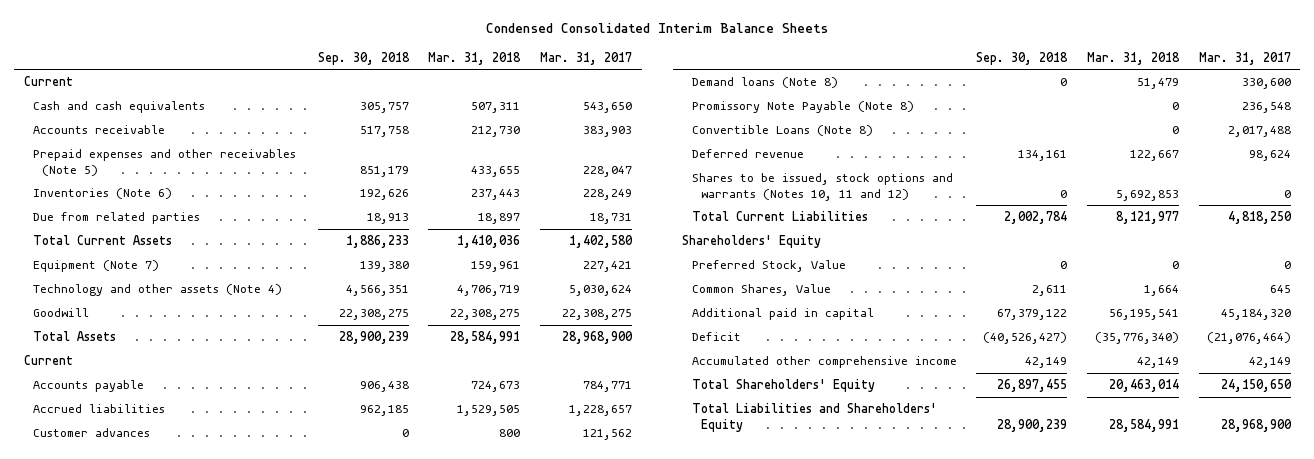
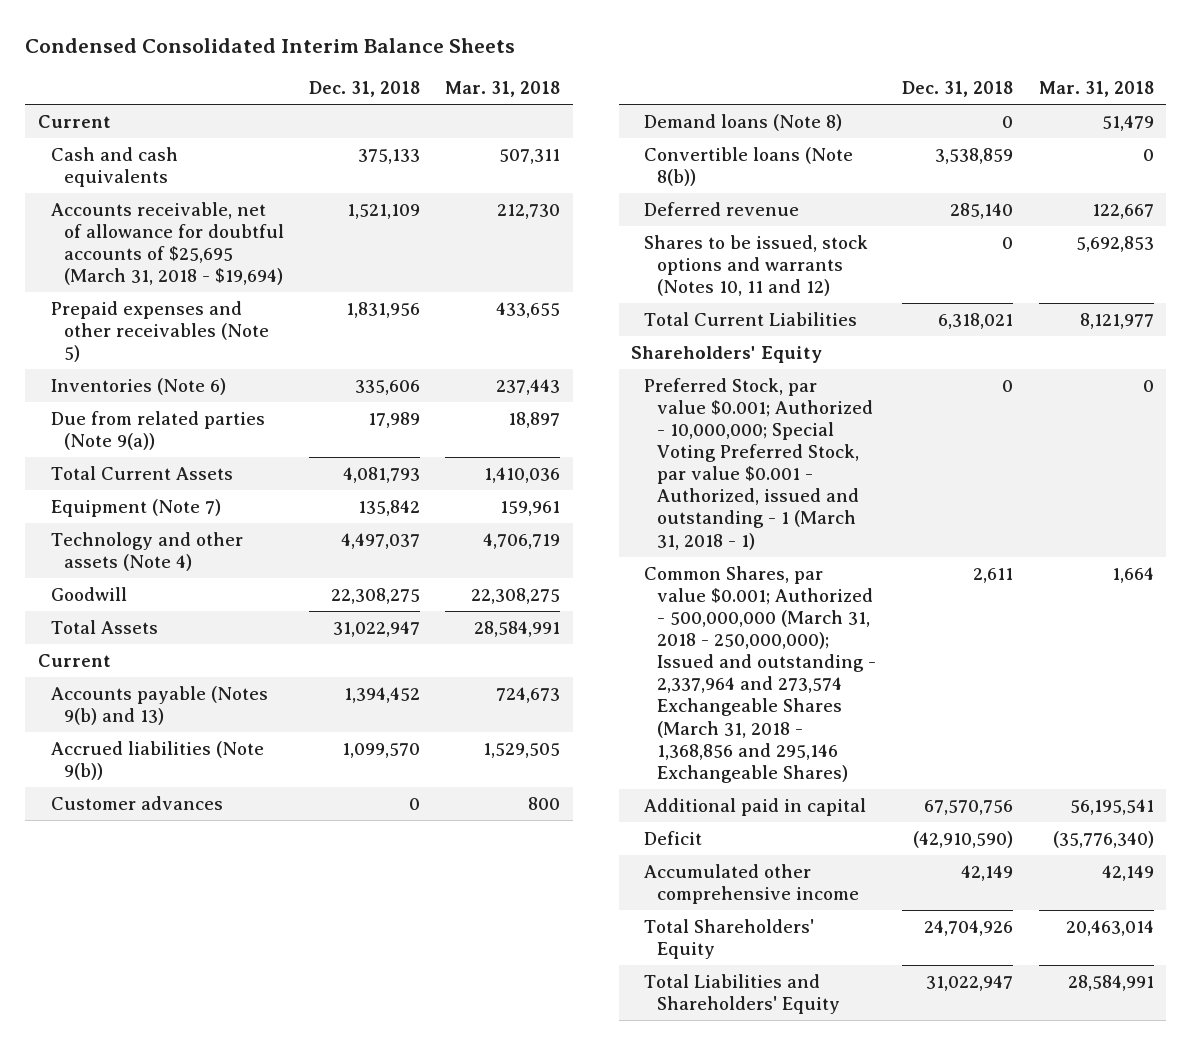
[317,51,410,65] Sep. 30, 2018 -> none
[539,51,632,65] Mar. 31, 2017 -> none
none -> [308,81,420,98] Dec. 31, 2018
[32,125,165,135] Accounts receivable -> [50,201,284,286] Accounts receivable, net of allowance for doubtful accounts of $25,695 (March 31, 2018 - $19,694)
[32,212,200,225] Due from related parties -> [50,410,265,450] Due from related parties (Note 9(a))
[32,380,144,393] Accounts payable -> [50,685,268,725] Accounts payable (Notes 9(b) and 13)
[32,404,165,414] Accrued liabilities -> [50,740,264,780] Accrued liabilities (Note 9(b))
[691,101,914,114] Promissory Note Payable (Note 8) -> none
[691,125,873,137] Convertible Loans (Note 8) -> [644,146,854,186] Convertible loans (Note 8(b))
[691,260,846,273] Preferred Stock, Value -> [644,377,874,550] Preferred Stock, par value $0.001; Authorized - 10,000,000; Special Voting Preferred Stock, par value $0.001 - Authorized, issued and outstanding - 1 (March 31, 2018 - 1)
[691,284,831,297] Common Shares, Value -> [644,565,877,783] Common Shares, par value $0.001; Authorized - 500,000,000 (March 31, 2018 - 250,000,000); Issued and outstanding - 2,337,964 and 273,574 Exchangeable Shares (March 31, 2018 - 1,368,856 and 295,146 Exchangeable Shares)

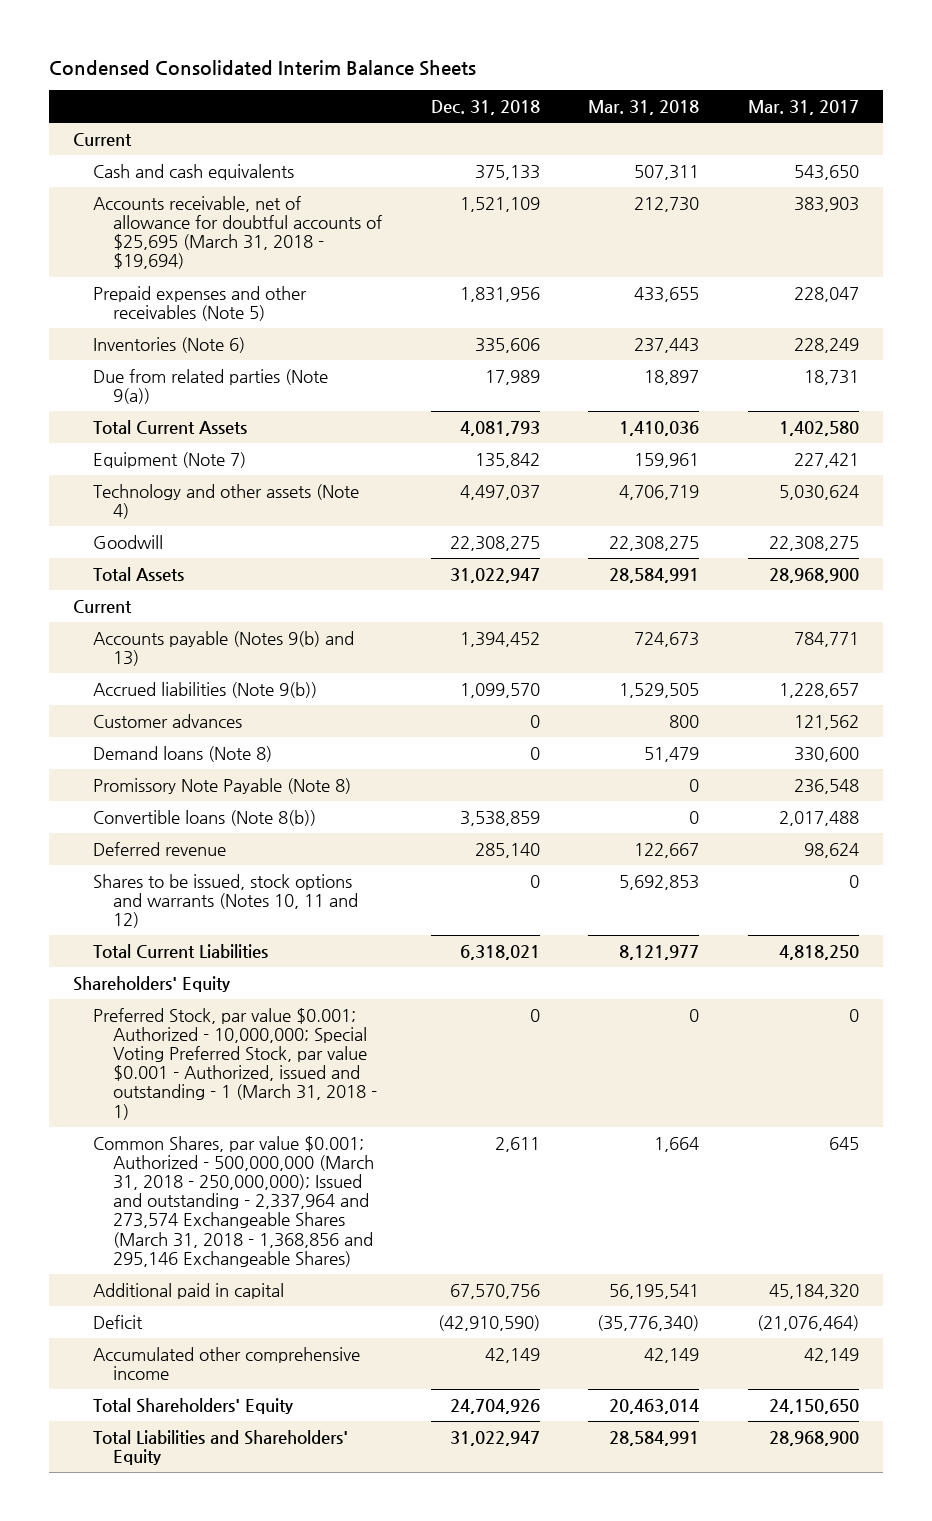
none -> [748,99,860,115] Mar. 31, 2017
none -> [92,777,351,794] Promissory Note Payable (Note 8)

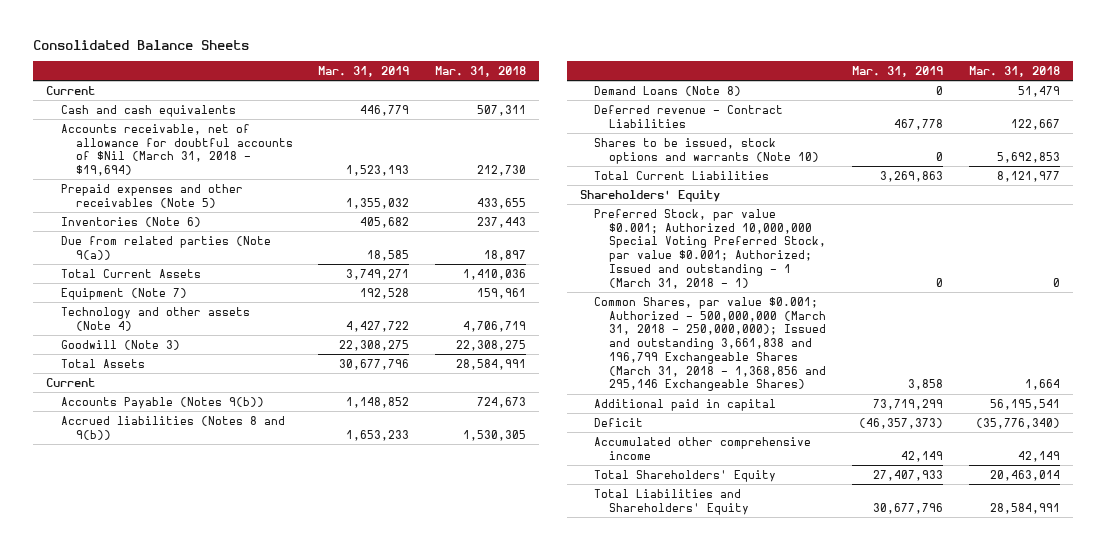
[48,59,476,76] Condensed Consolidated Interim Balance Sheets -> [32,40,249,51] Consolidated Balance Sheets
[430,99,540,115] Dec. 31, 2018 -> none
[748,99,860,115] Mar. 31, 2017 -> none
none -> [318,65,410,77] Mar. 31, 2019
[92,195,382,270] Accounts receivable, net of allowance for doubtful accounts of $25,695 (March 31, 2018 - $19,694) -> [60,123,293,177] Accounts receivable, net of allowance for doubtful accounts of $Nil (March 31, 2018 - $19,694)
[92,534,163,549] Goodwill -> [60,339,180,350] Goodwill (Note 3)
[92,713,242,728] Customer advances -> none
[92,777,351,794] Promissory Note Payable (Note 8) -> none
[92,809,316,826] Convertible loans (Note 8(b)) -> none
[92,630,354,666] Accounts payable (Notes 9(b) and 13) -> [60,396,264,409] Accounts Payable (Notes 9(b))
[92,681,317,698] Accrued liabilities (Note 9(b)) -> [60,415,285,440] Accrued liabilities (Notes 8 and 9(b))
[619,682,700,698] 1,529,505 -> [463,429,527,441] 1,530,305
[92,745,272,762] Demand loans (Note 8) -> [594,85,742,96] Demand Loans (Note 8)
[92,841,226,856] Deferred revenue -> [594,104,784,128] Deferred revenue - Contract Liabilities
[92,873,358,929] Shares to be issued, stock options and warrants (Notes 10, 11 and 12) -> [594,137,820,164] Shares to be issued, stock options and warrants (Note 10)
[92,1007,377,1120] Preferred Stock, par value $0.001; Authorized - 10,000,000; Special Voting Preferred Stock, par value $0.001 - Authorized, issued and outstanding - 1 (March 31, 2018 - 1) -> [594,208,827,289] Preferred Stock, par value $0.001; Authorized 10,000,000 Special Voting Preferred Stock, par value $0.001; Authorized; Issued and outstanding - 1 (March 31, 2018 - 1)
[92,1135,374,1267] Common Shares, par value $0.001; Authorized - 500,000,000 (March 31, 2018 - 250,000,000); Issued and outstanding - 2,337,964 and 273,574 Exchangeable Shares (March 31, 2018 - 1,368,856 and 295,146 Exchangeable Shares) -> [594,296,827,392] Common Shares, par value $0.001; Authorized - 500,000,000 (March 31, 2018 - 250,000,000); Issued and outstanding 3,661,838 and 196,799 Exchangeable Shares (March 31, 2018 - 1,368,856 and 295,146 Exchangeable Shares)

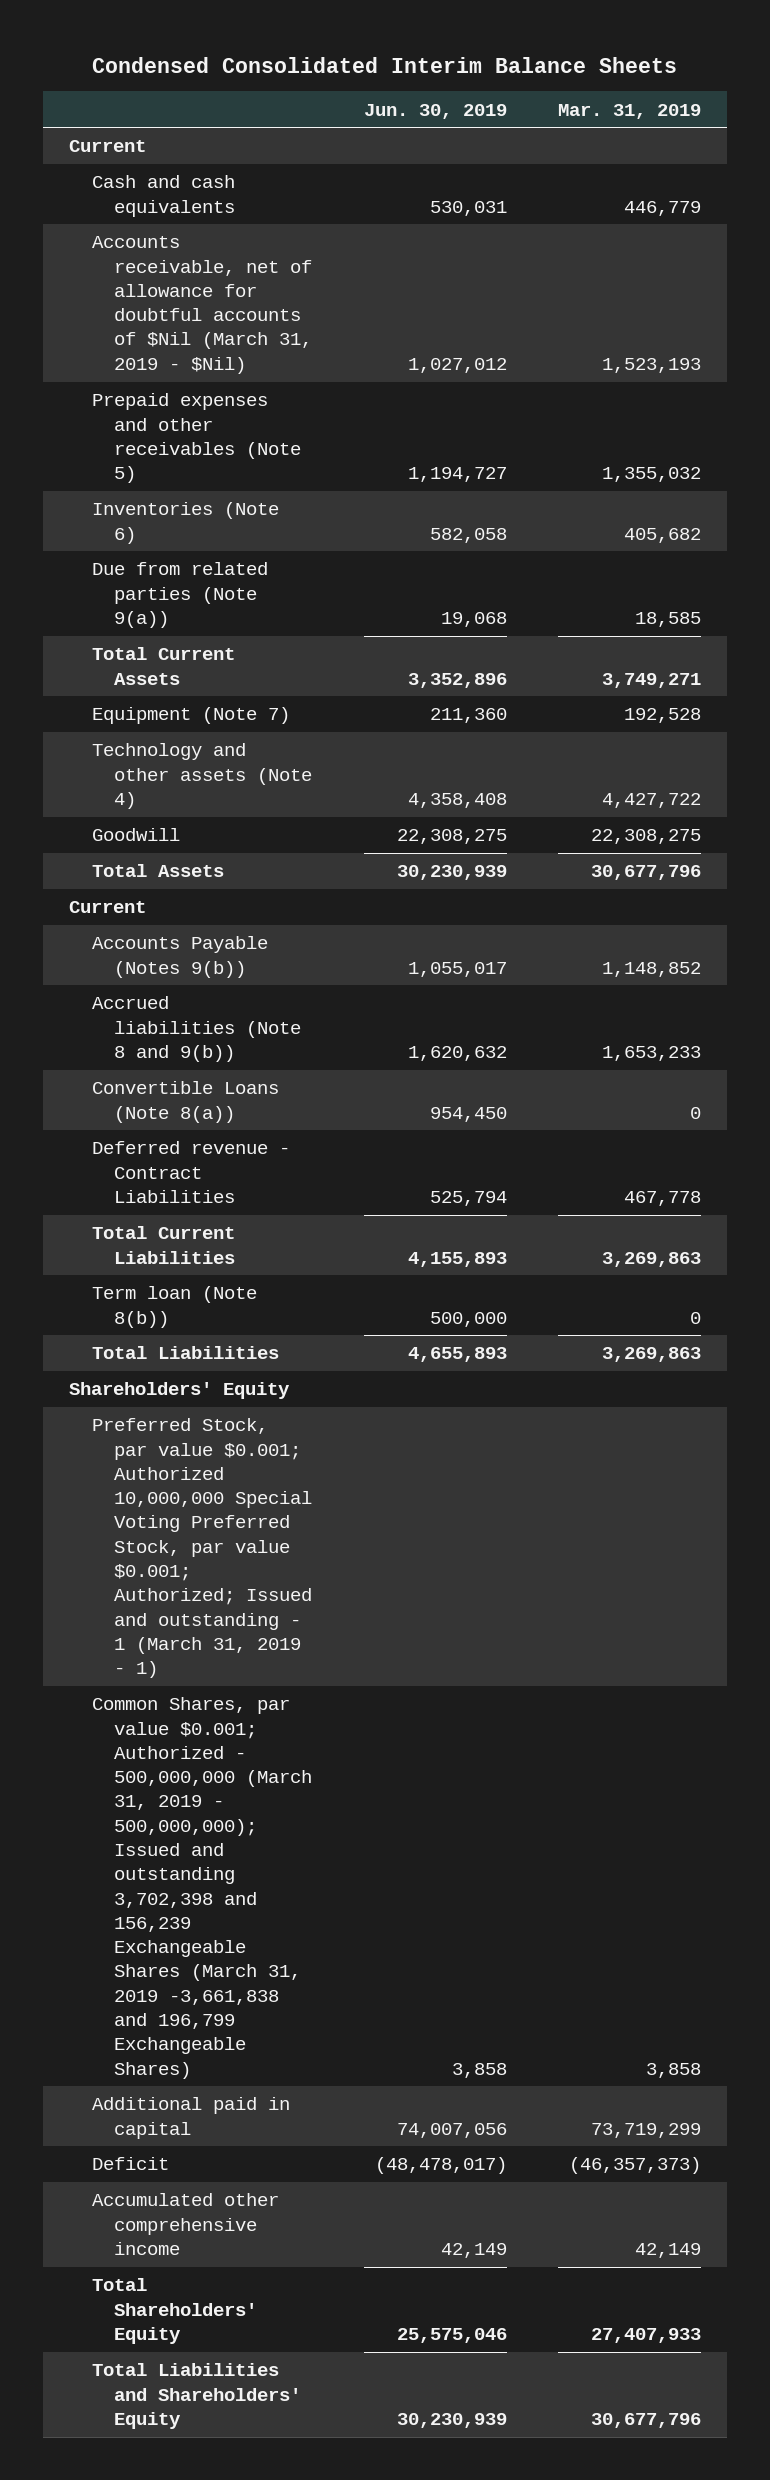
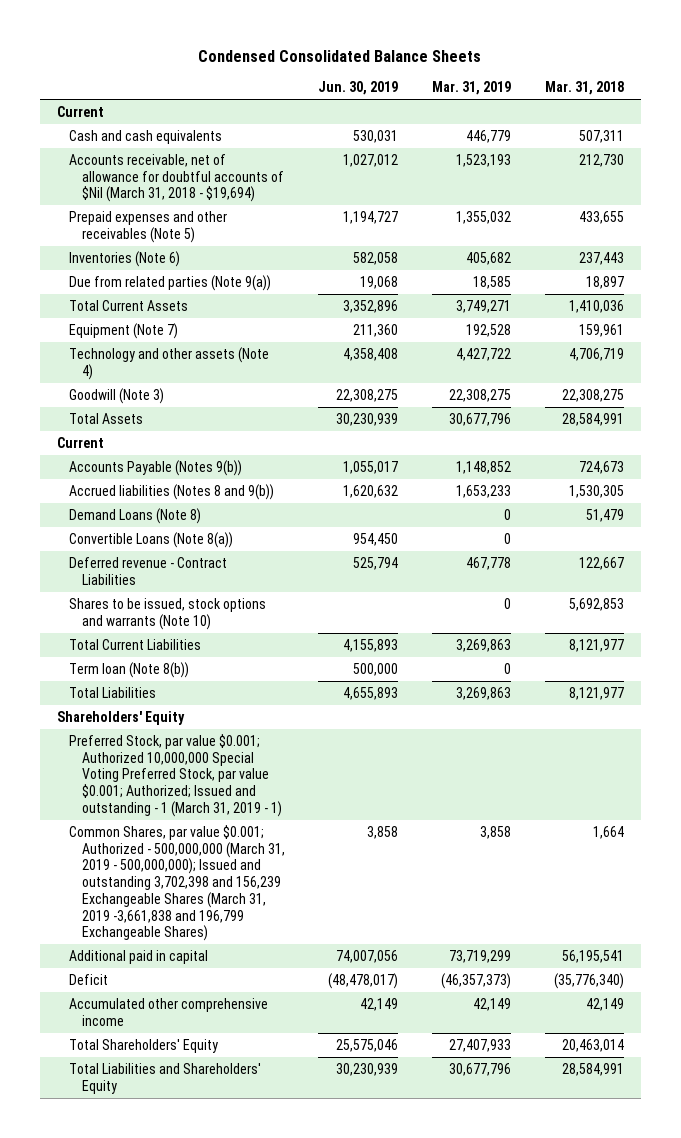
[91,56,677,73] Condensed Consolidated Interim Balance Sheets -> [198,49,482,62] Condensed Consolidated Balance Sheets
none -> [544,81,624,96] Mar. 31, 2018
[91,236,313,374] Accounts receivable, net of allowance for doubtful accounts of $Nil (March 31, 2019 - $Nil) -> [69,153,284,203] Accounts receivable, net of allowance for doubtful accounts of $Nil (March 31, 2018 - $19,694)
[91,828,180,842] Goodwill -> [69,387,165,404] Goodwill (Note 3)
[91,996,302,1062] Accrued liabilities (Note 8 and 9(b)) -> [69,483,275,500] Accrued liabilities (Notes 8 and 9(b))
none -> [69,507,202,524] Demand Loans (Note 8)
none -> [69,597,267,630] Shares to be issued, stock options and warrants (Note 10)

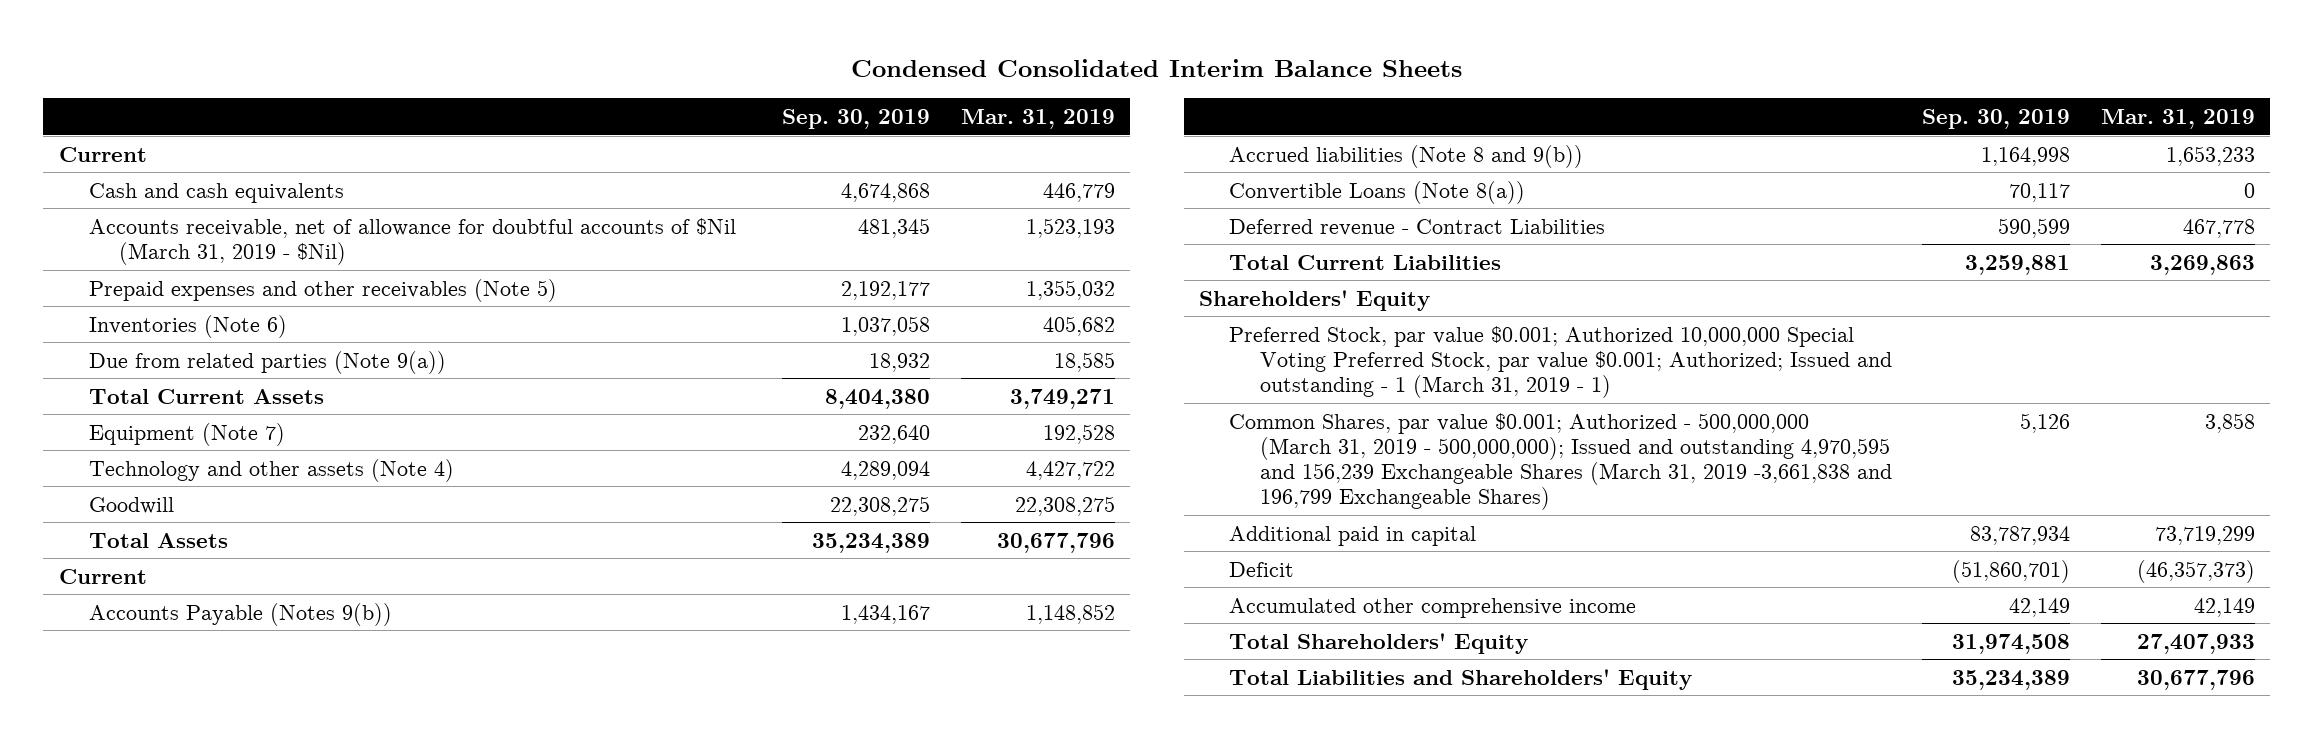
[198,49,482,62] Condensed Consolidated Balance Sheets -> [850,58,1462,77] Condensed Consolidated Interim Balance Sheets
[318,81,399,96] Jun. 30, 2019 -> none
[544,81,624,96] Mar. 31, 2018 -> none
none -> [782,108,931,129] Sep. 30, 2019
[69,153,284,203] Accounts receivable, net of allowance for doubtful accounts of $Nil (March 31, 2018 - $19,694) -> [89,217,737,265] Accounts receivable, net of allowance for doubtful accounts of $Nil (March 31, 2019 - $Nil)
[69,387,165,404] Goodwill (Note 3) -> [89,496,175,514] Goodwill
[69,507,202,524] Demand Loans (Note 8) -> none
[69,483,275,500] Accrued liabilities (Notes 8 and 9(b)) -> [1229,144,1584,168] Accrued liabilities (Note 8 and 9(b))
[69,597,267,630] Shares to be issued, stock options and warrants (Note 10) -> none
[69,661,190,678] Term loan (Note 8(b)) -> none
[69,686,157,698] Total Liabilities -> none
[69,824,285,942] Common Shares, par value $0.001; Authorized - 500,000,000 (March 31, 2019 - 500,000,000); Issued and outstanding 3,702,398 and 156,239 Exchangeable Shares (March 31, 2019 -3,661,838 and 196,799 Exchangeable Shares) -> [1229,412,1892,511] Common Shares, par value $0.001; Authorized - 500,000,000 (March 31, 2019 - 500,000,000); Issued and outstanding 4,970,595 and 156,239 Exchangeable Shares (March 31, 2019 -3,661,838 and 196,799 Exchangeable Shares)

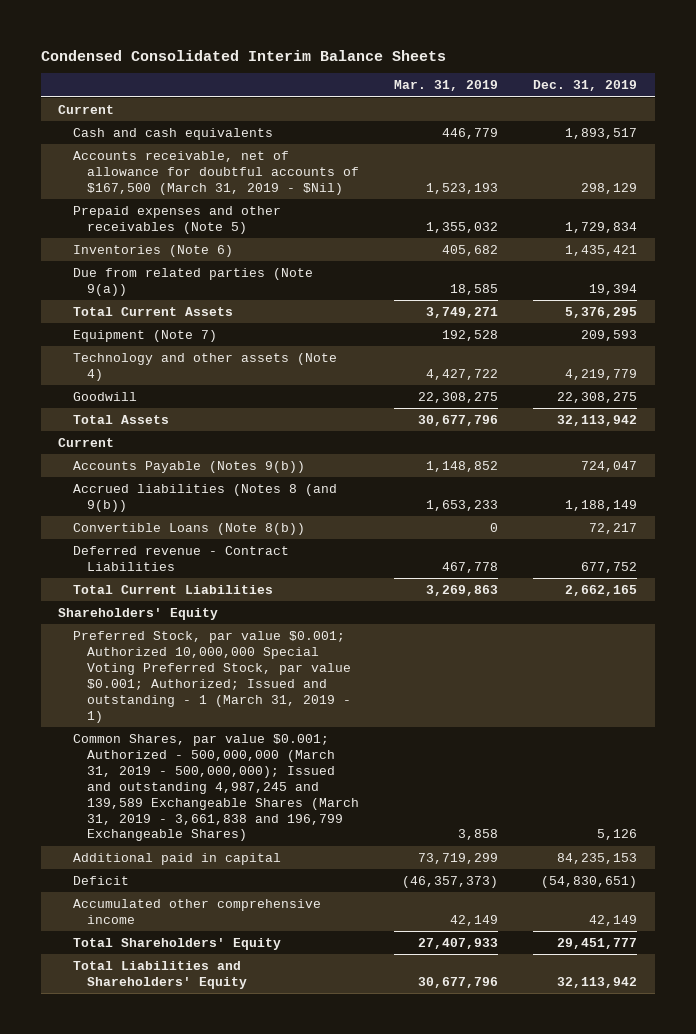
[782,108,931,129] Sep. 30, 2019 -> none
none -> [533,80,638,92] Dec. 31, 2019
[89,217,737,265] Accounts receivable, net of allowance for doubtful accounts of $Nil (March 31, 2019 - $Nil) -> [72,150,359,195] Accounts receivable, net of allowance for doubtful accounts of $167,500 (March 31, 2019 - $Nil)
[1229,144,1584,168] Accrued liabilities (Note 8 and 9(b)) -> [72,483,337,512] Accrued liabilities (Notes 8 (and 9(b))
[1229,180,1526,204] Convertible Loans (Note 8(a)) -> [72,522,305,535] Convertible Loans (Note 8(b))
[1229,412,1892,511] Common Shares, par value $0.001; Authorized - 500,000,000 (March 31, 2019 - 500,000,000); Issued and outstanding 4,970,595 and 156,239 Exchangeable Shares (March 31, 2019 -3,661,838 and 196,799 Exchangeable Shares) -> [72,733,359,842] Common Shares, par value $0.001; Authorized - 500,000,000 (March 31, 2019 - 500,000,000); Issued and outstanding 4,987,245 and 139,589 Exchangeable Shares (March 31, 2019 - 3,661,838 and 196,799 Exchangeable Shares)

